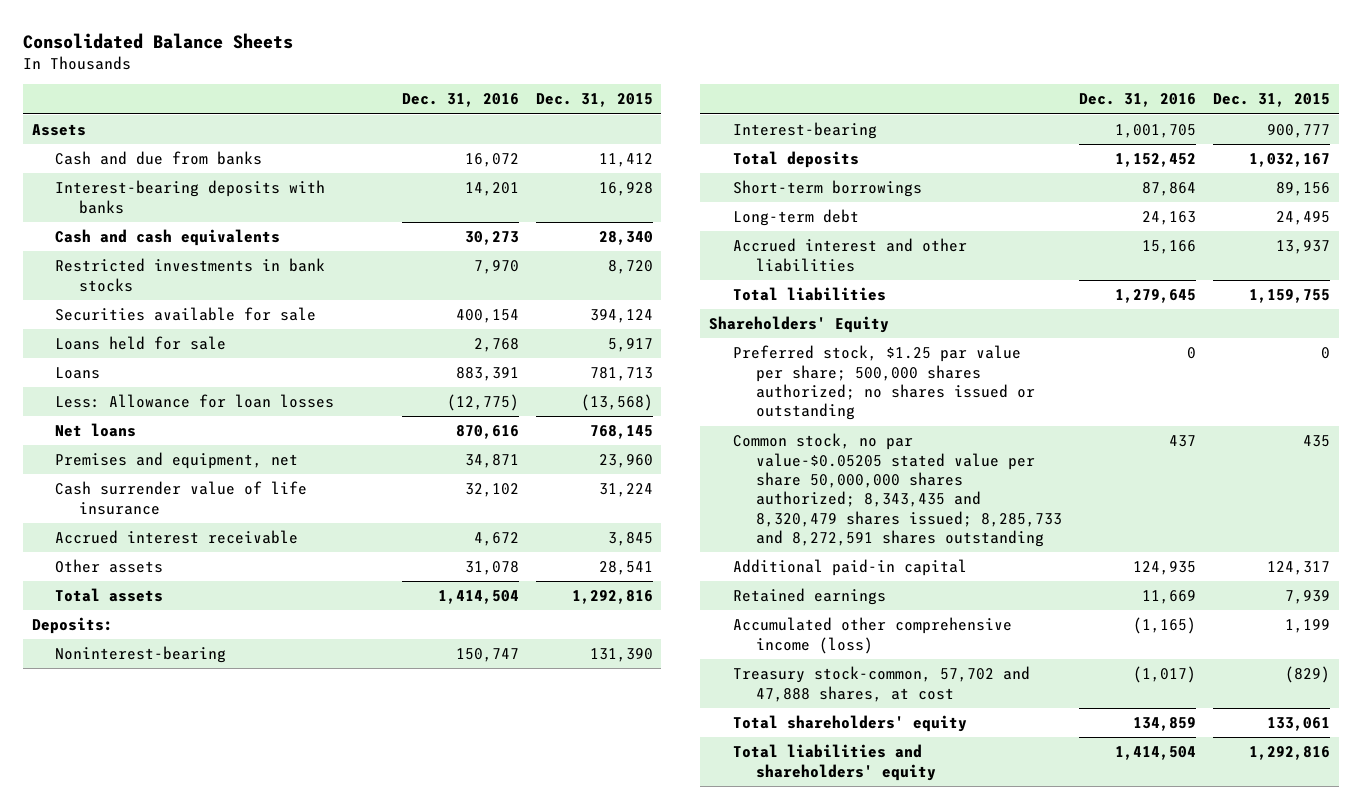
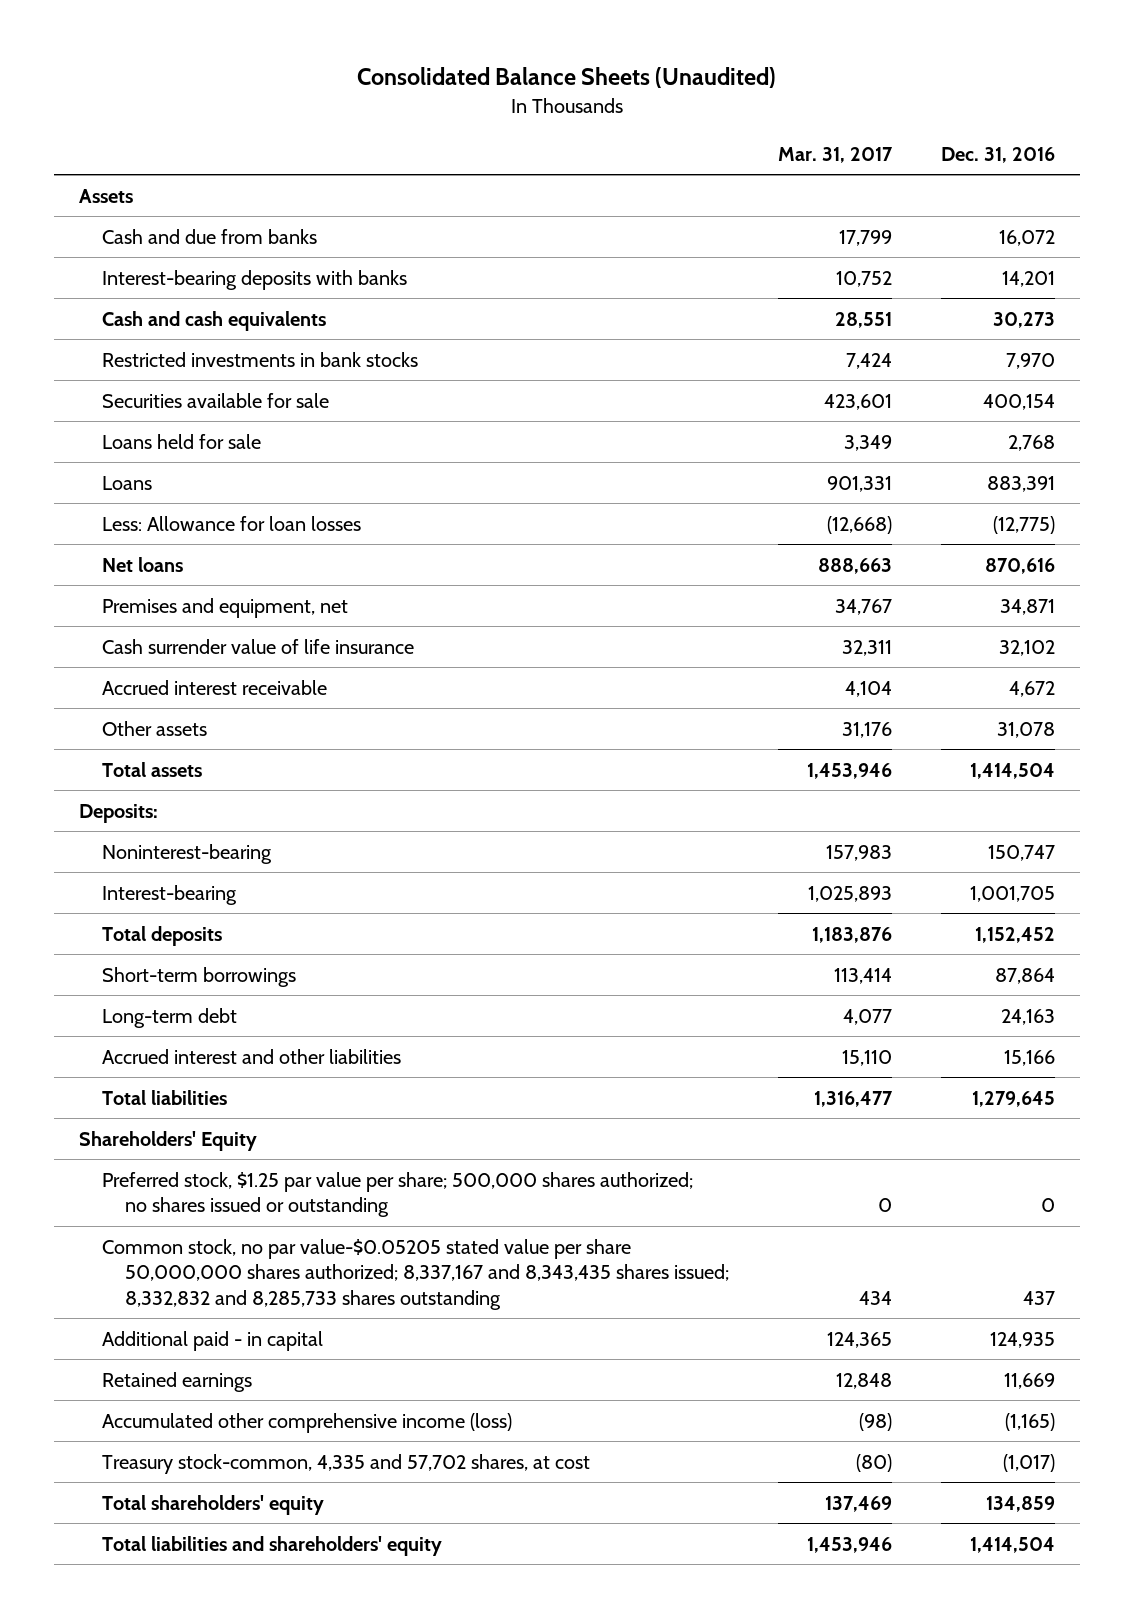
[23,32,294,49] Consolidated Balance Sheets -> [356,67,776,89] Consolidated Balance Sheets (Unaudited)
[535,93,653,108] Dec. 31, 2015 -> none
none -> [777,146,893,163] Mar. 31, 2017
[732,433,1063,547] Common stock, no par value-$0.05205 stated value per share 50,000,000 shares authorized; 8,343,435 and 8,320,479 shares issued; 8,285,733 and 8,272,591 shares outstanding -> [101,1238,729,1310] Common stock, no par value-$0.05205 stated value per share 50,000,000 shares authorized; 8,337,167 and 8,343,435 shares issued; 8,332,832 and 8,285,733 shares outstanding
[732,559,967,577] Additional paid-in capital -> [101,1330,323,1351] Additional paid - in capital
[732,666,1030,702] Treasury stock-common, 57,702 and 47,888 shares, at cost -> [101,1453,590,1474] Treasury stock-common, 4,335 and 57,702 shares, at cost

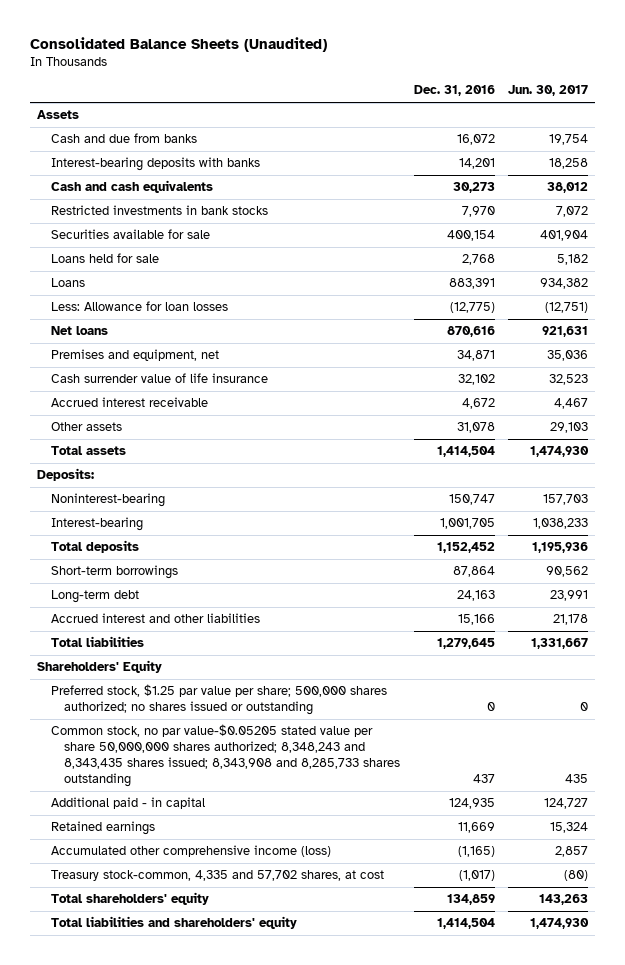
[777,146,893,163] Mar. 31, 2017 -> none
none -> [508,85,589,97] Jun. 30, 2017
[101,1238,729,1310] Common stock, no par value-$0.05205 stated value per share 50,000,000 shares authorized; 8,337,167 and 8,343,435 shares issued; 8,332,832 and 8,285,733 shares outstanding -> [50,724,401,788] Common stock, no par value-$0.05205 stated value per share 50,000,000 shares authorized; 8,348,243 and 8,343,435 shares issued; 8,343,908 and 8,285,733 shares outstanding

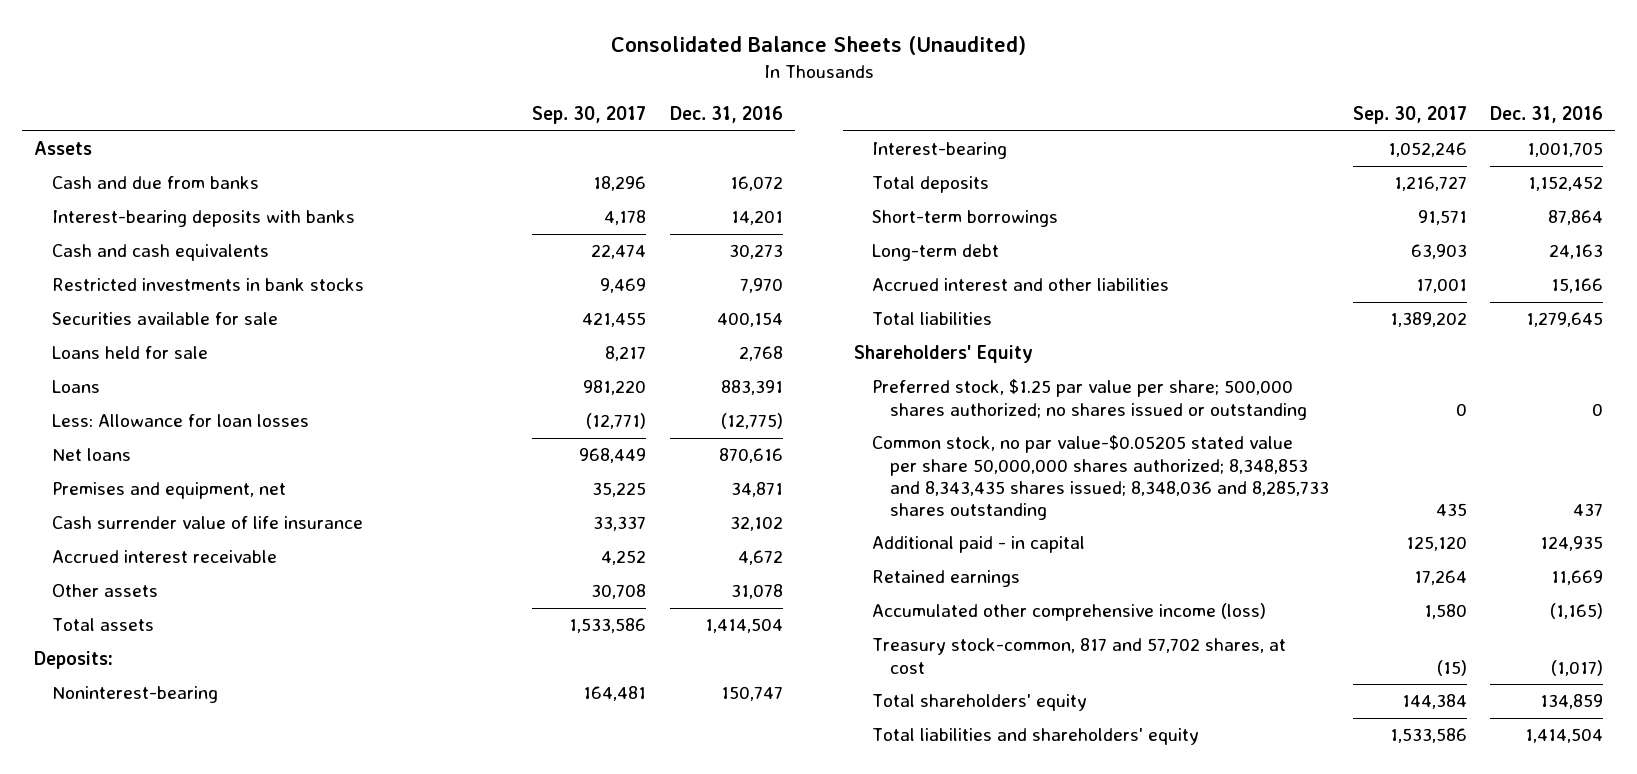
[508,85,589,97] Jun. 30, 2017 -> none
none -> [532,106,647,125] Sep. 30, 2017
[50,724,401,788] Common stock, no par value-$0.05205 stated value per share 50,000,000 shares authorized; 8,348,243 and 8,343,435 shares issued; 8,343,908 and 8,285,733 shares outstanding -> [872,435,1329,520] Common stock, no par value-$0.05205 stated value per share 50,000,000 shares authorized; 8,348,853 and 8,343,435 shares issued; 8,348,036 and 8,285,733 shares outstanding
[50,870,384,882] Treasury stock-common, 4,335 and 57,702 shares, at cost -> [872,638,1287,674] Treasury stock-common, 817 and 57,702 shares, at cost

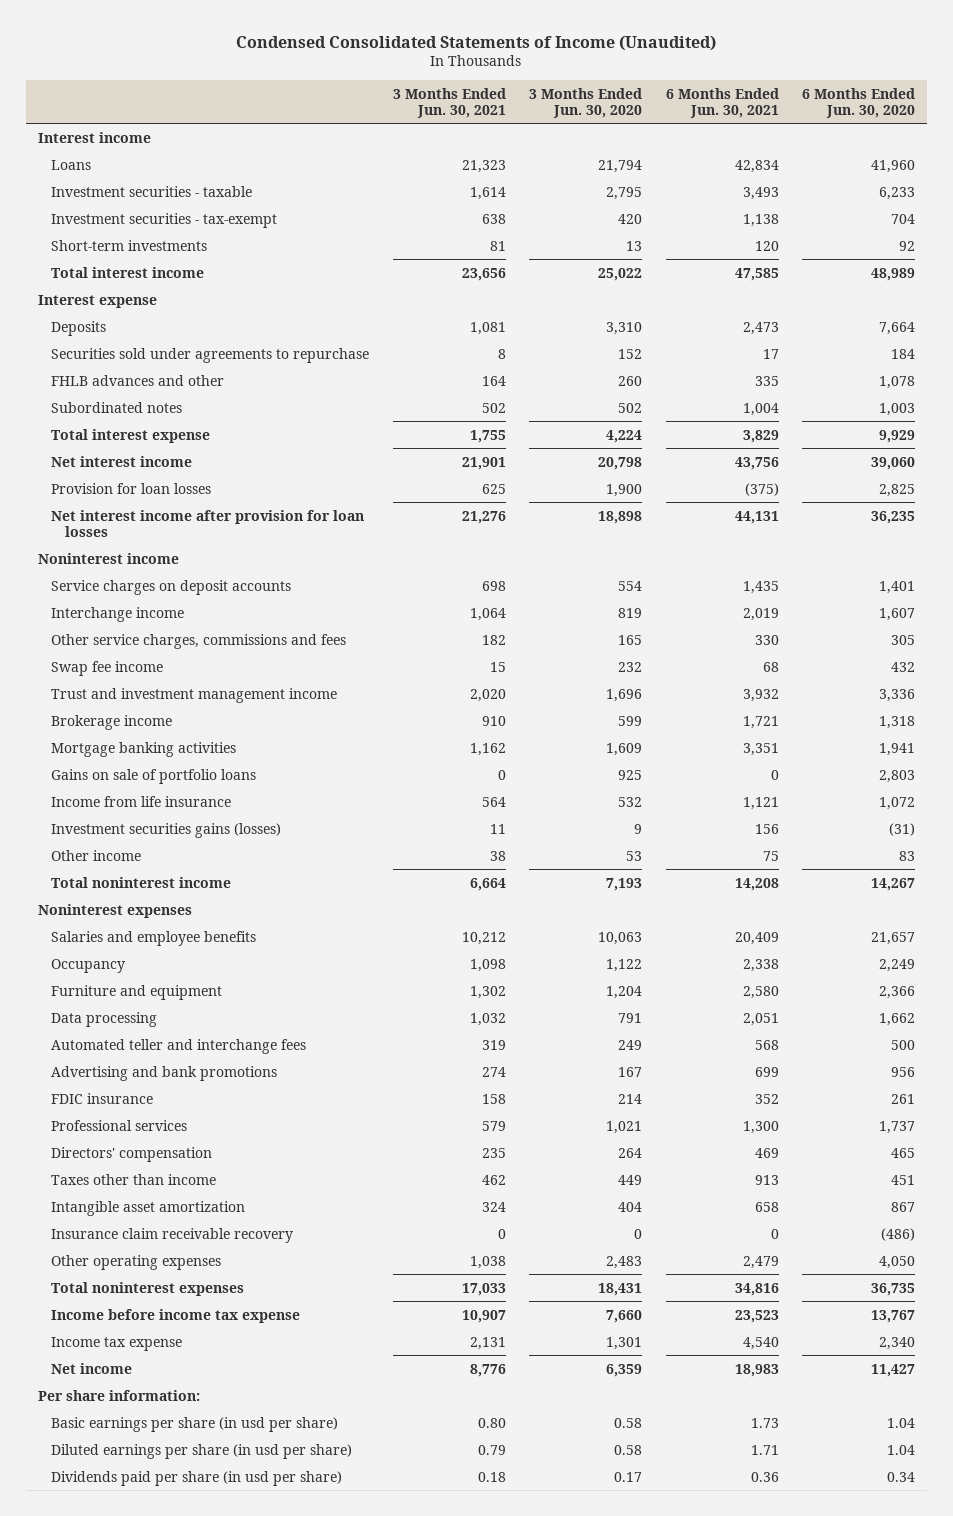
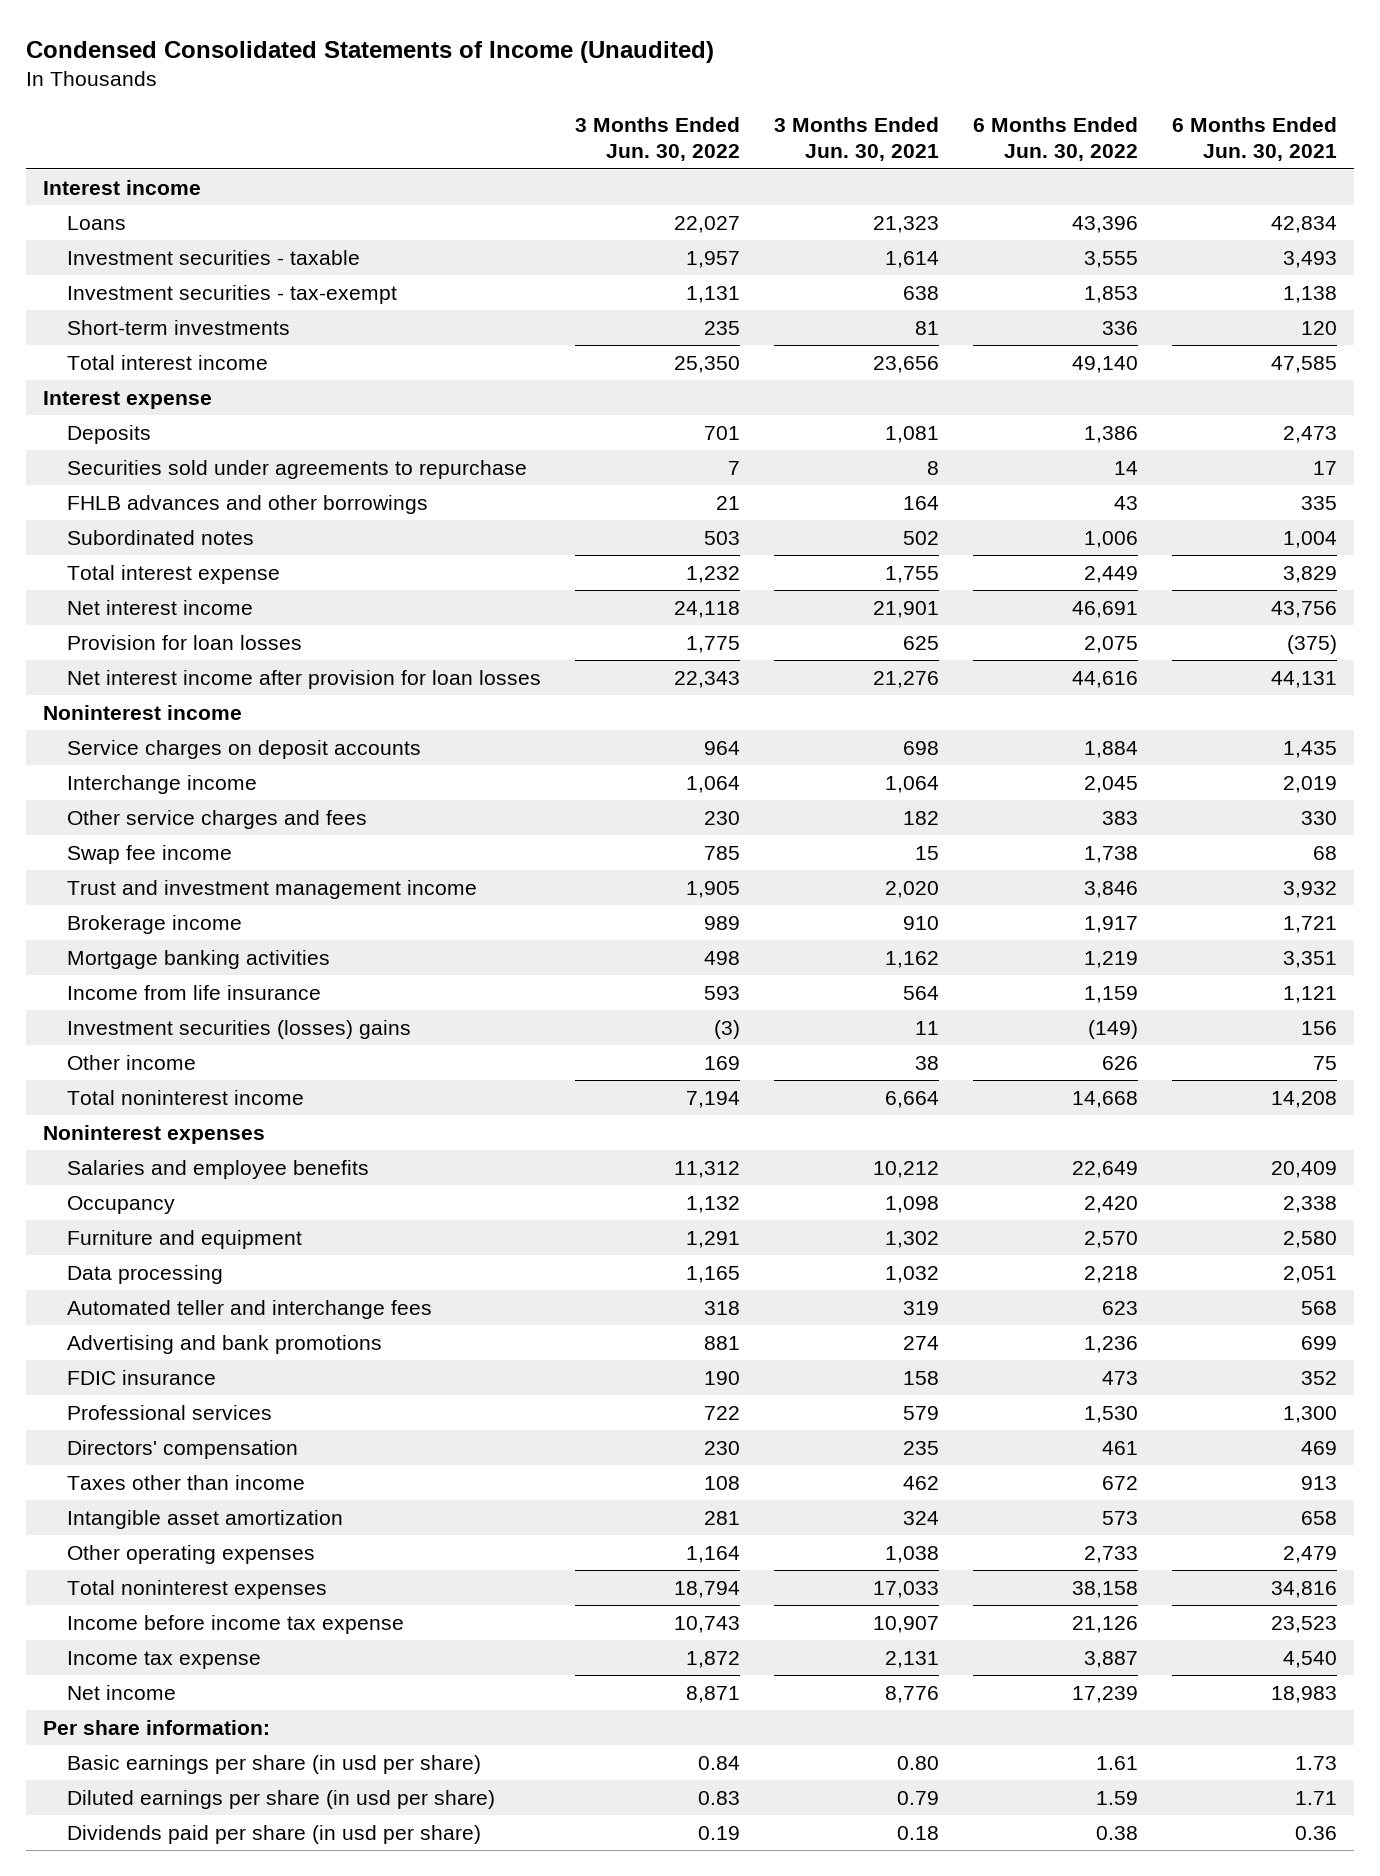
[529,87,643,118] 3 Months Ended Jun. 30, 2020 -> none
[802,87,916,118] 6 Months Ended Jun. 30, 2020 -> none
none -> [575,116,741,162] 3 Months Ended Jun. 30, 2022
none -> [973,116,1139,162] 6 Months Ended Jun. 30, 2022
[51,374,225,386] FHLB advances and other -> [67,494,429,514] FHLB advances and other borrowings
[51,633,347,649] Other service charges, commissions and fees -> [67,809,368,829] Other service charges and fees
[51,768,257,784] Gains on sale of portfolio loans -> none
[51,822,282,838] Investment securities gains (losses) -> [67,1019,412,1039] Investment securities (losses) gains
[51,1227,294,1243] Insurance claim receivable recovery -> none

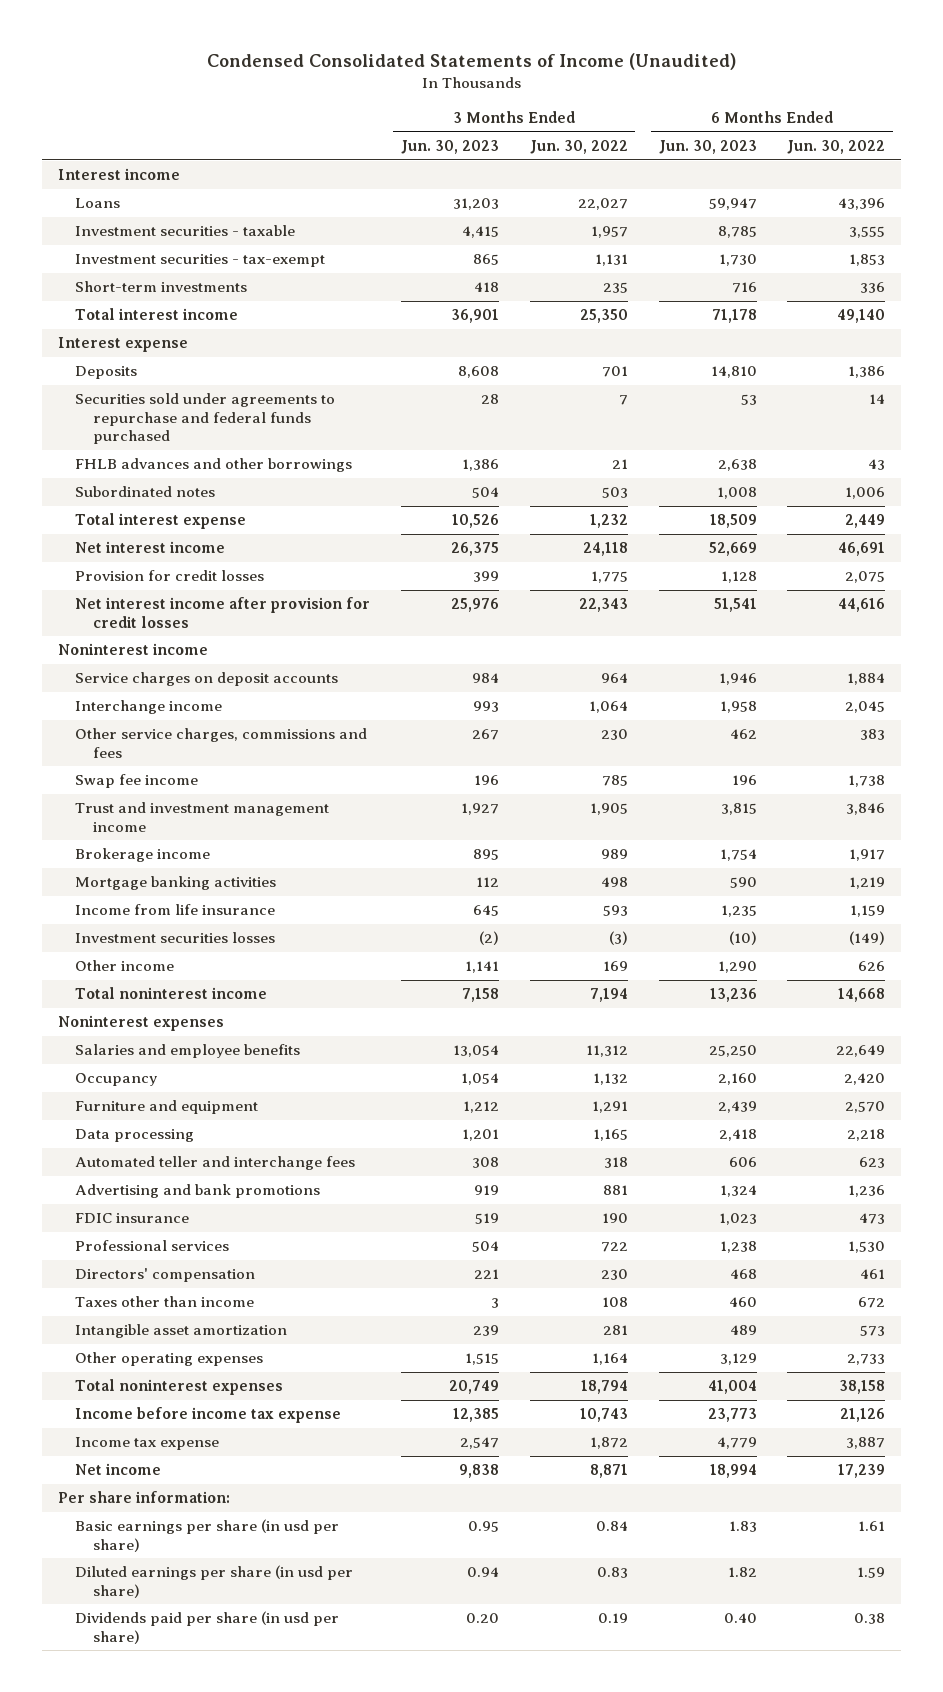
[774,116,940,162] 3 Months Ended Jun. 30, 2021 -> none
[1172,116,1338,162] 6 Months Ended Jun. 30, 2021 -> none
none -> [400,139,499,154] Jun. 30, 2023
none -> [658,139,757,154] Jun. 30, 2023
[67,459,528,479] Securities sold under agreements to repurchase -> [75,393,336,445] Securities sold under agreements to repurchase and federal funds purchased
[67,634,303,650] Provision for loan losses -> [75,570,265,582] Provision for credit losses
[67,669,542,689] Net interest income after provision for loan losses -> [75,597,371,628] Net interest income after provision for credit losses
[67,809,368,829] Other service charges and fees -> [75,728,368,758] Other service charges, commissions and fees
[67,1019,412,1039] Investment securities (losses) gains -> [75,932,276,944] Investment securities losses

